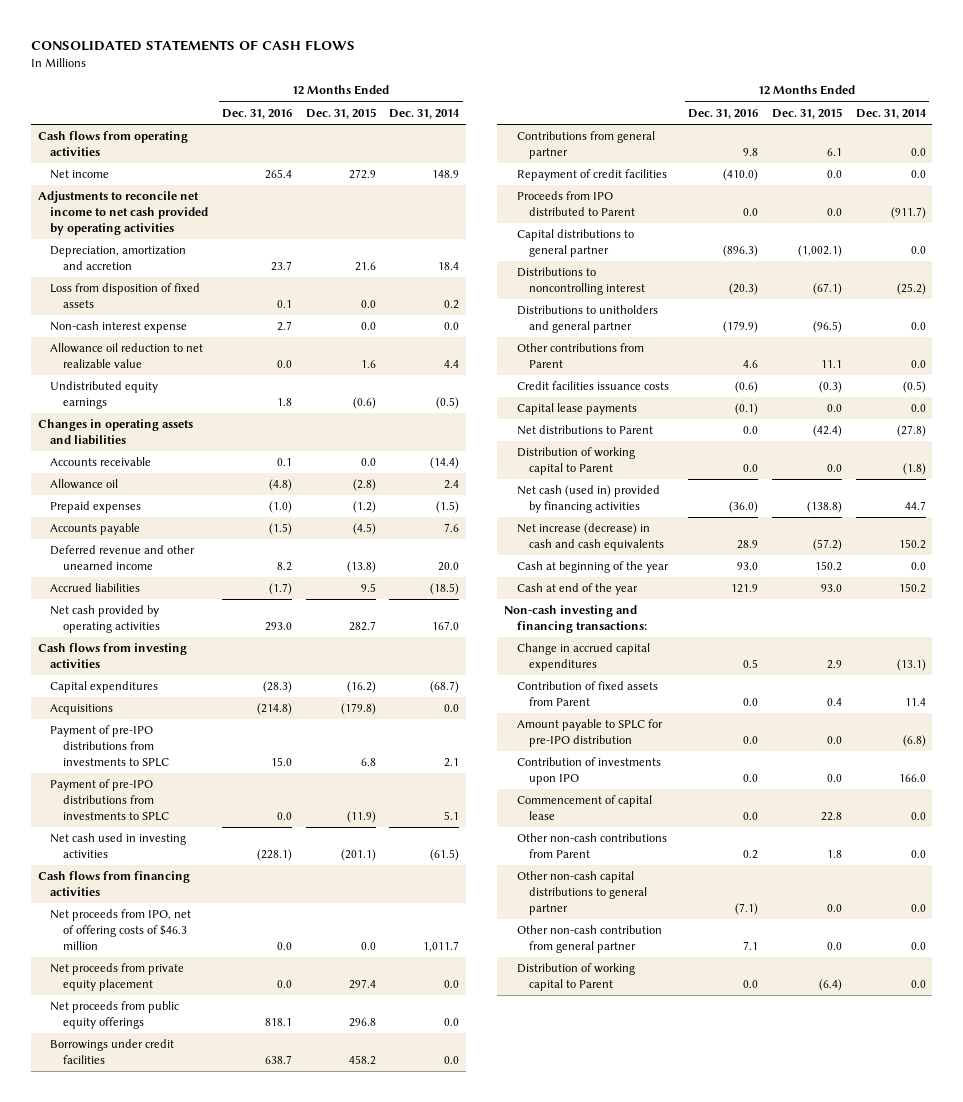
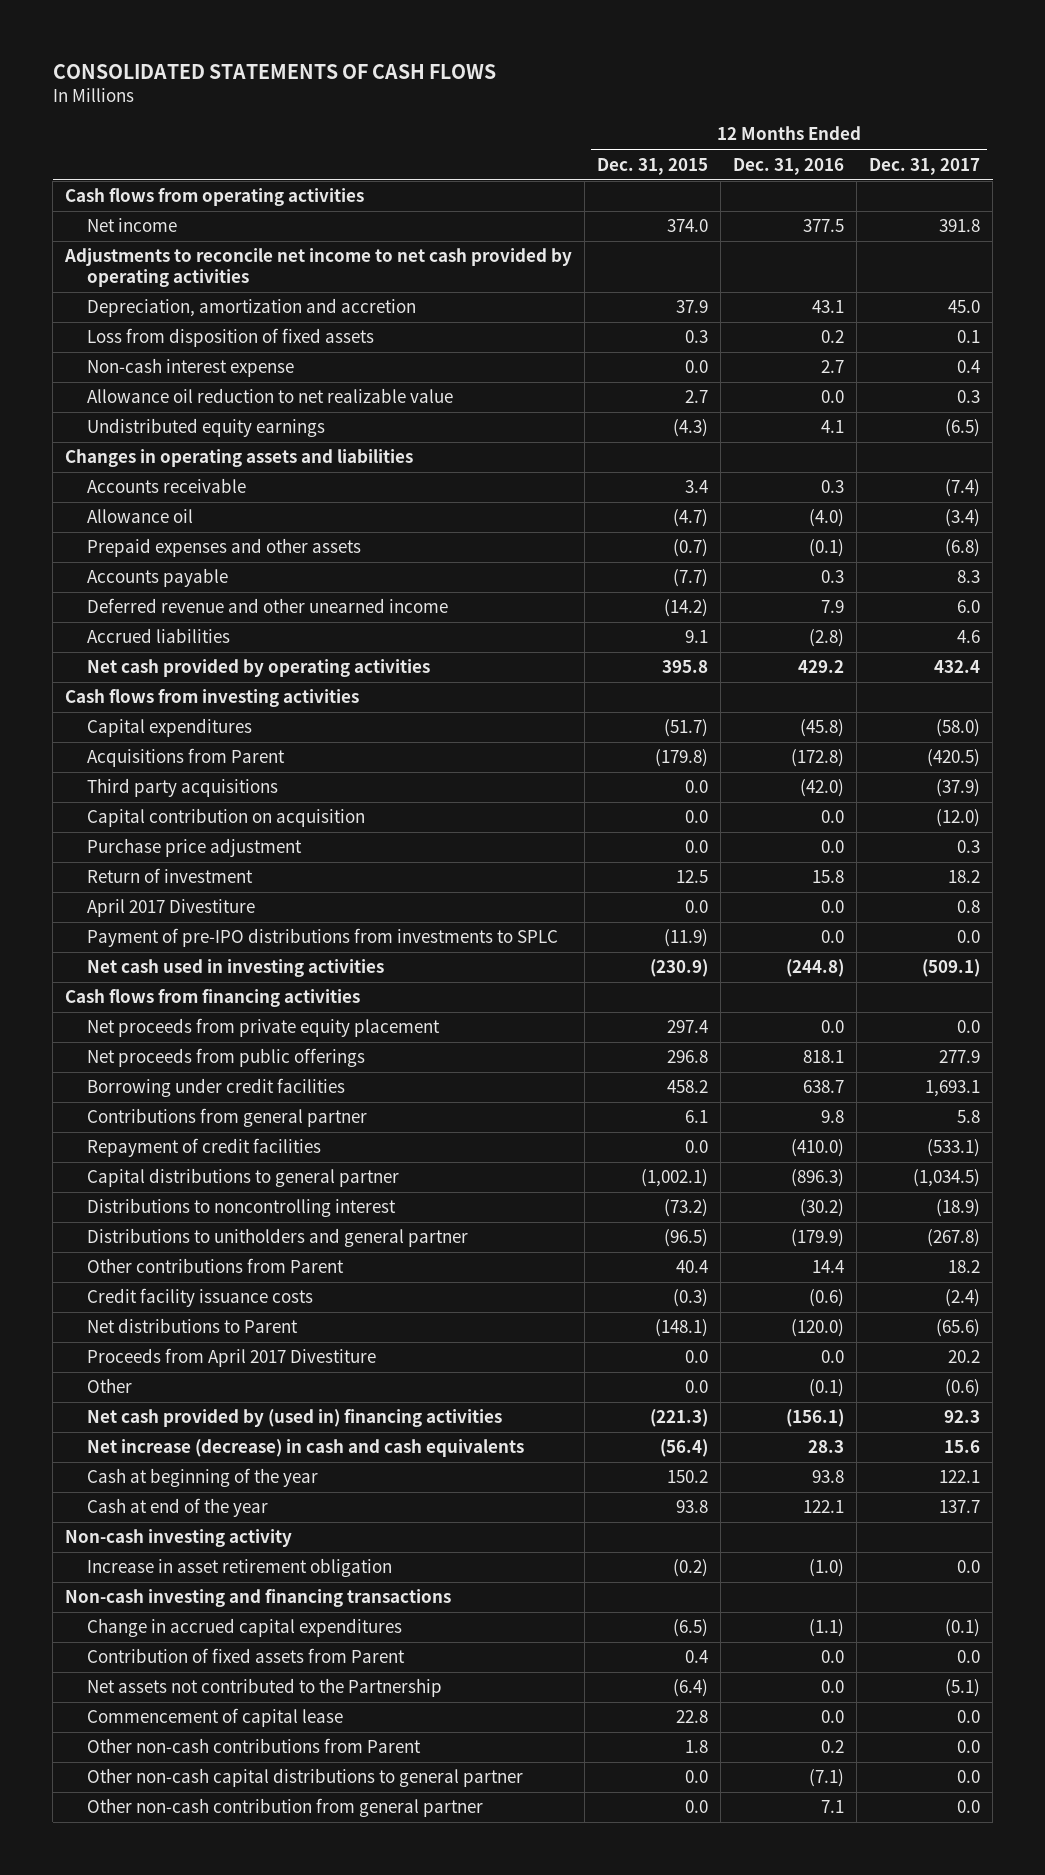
[389,108,461,119] Dec. 31, 2014 -> none
none -> [869,157,981,175] Dec. 31, 2017
[265,169,293,180] 265.4 -> [803,219,845,233] 377.5
[348,169,376,180] 272.9 -> [667,219,709,233] 374.0
[271,261,293,272] 23.7 -> [812,300,845,314] 43.1
[354,262,376,272] 21.6 -> [676,300,709,314] 37.9
[277,300,293,309] 0.1 -> [821,330,845,344] 0.2
[360,300,376,309] 0.0 -> [685,330,709,344] 0.3
[360,360,376,369] 1.6 -> [685,390,709,404] 2.7
[277,398,293,407] 1.8 -> [821,420,845,434] 4.1
[352,397,376,410] (0.6) -> [673,419,709,438] (4.3)
[50,501,142,514] Prepaid expenses -> none
[277,458,293,467] 0.1 -> [821,480,845,494] 0.3
[360,458,376,467] 0.0 -> [685,480,709,494] 3.4
[269,479,293,492] (4.8) -> [809,509,845,528] (4.0)
[352,479,376,492] (2.8) -> [673,509,709,528] (4.7)
none -> [87,538,362,558] Prepaid expenses and other assets
[269,523,293,536] (1.5) -> [821,570,845,584] 0.3
[352,523,376,536] (4.5) -> [673,569,709,588] (7.7)
[277,562,293,572] 8.2 -> [821,600,845,614] 7.9
[346,561,376,574] (13.8) -> [664,599,709,618] (14.2)
[269,583,293,596] (1.7) -> [809,629,845,648] (2.8)
[360,583,376,593] 9.5 -> [685,630,709,644] 9.1
[265,622,293,632] 293.0 -> [798,660,845,674] 429.2
[348,621,376,632] 282.7 -> [662,660,709,674] 395.8
[263,681,293,694] (28.3) -> [800,719,845,738] (45.8)
[346,681,376,694] (16.2) -> [664,719,709,738] (51.7)
[50,704,114,716] Acquisitions -> [87,748,286,768] Acquisitions from Parent
[257,703,293,716] (214.8) -> [791,749,845,768] (172.8)
none -> [87,778,279,798] Third party acquisitions
none -> [87,808,366,828] Capital contribution on acquisition
none -> [87,838,303,858] Purchase price adjustment
[50,725,170,767] Payment of pre-IPO distributions from investments to SPLC -> [87,868,254,884] Return of investment
[271,756,293,766] 15.0 -> [812,870,845,884] 15.8
[360,757,376,766] 6.8 -> [676,870,709,884] 12.5
none -> [87,899,256,918] April 2017 Divestiture
[257,849,293,862] (228.1) -> [786,959,845,978] (244.8)
[340,849,376,862] (201.1) -> [650,959,709,978] (230.9)
[50,909,192,950] Net proceeds from IPO, net of offering costs of $46.3 million -> none
[50,1001,180,1030] Net proceeds from public equity offerings -> [87,1048,366,1068] Net proceeds from public offerings
[50,1039,175,1065] Borrowings under credit facilities -> [87,1078,346,1098] Borrowing under credit facilities
[516,191,636,217] Proceeds from IPO distributed to Parent -> none
[729,283,759,296] (20.3) -> [800,1199,845,1218] (30.2)
[812,283,842,296] (67.1) -> [664,1199,709,1218] (73.2)
[516,403,637,416] Capital lease payments -> none
[516,447,635,476] Distribution of working capital to Parent -> none
[743,360,759,369] 4.6 -> [812,1260,845,1274] 14.4
[820,360,842,369] 11.1 -> [676,1260,709,1274] 40.4
[516,381,669,391] Credit facilities issuance costs -> [87,1288,314,1308] Credit facility issuance costs
[743,426,759,435] 0.0 -> [791,1319,845,1338] (120.0)
[812,425,842,438] (42.4) -> [655,1319,709,1338] (148.1)
none -> [87,1348,377,1368] Proceeds from April 2017 Divestiture
none -> [87,1378,133,1394] Other
[516,485,660,514] Net cash (used in) provided by financing activities -> [87,1409,503,1428] Net cash provided by (used in) financing activities
[729,501,759,514] (36.0) -> [786,1409,845,1428] (156.1)
[806,501,842,514] (138.8) -> [650,1409,709,1428] (221.3)
[737,540,759,550] 28.9 -> [808,1440,845,1454] 28.3
[812,539,842,552] (57.2) -> [660,1439,709,1458] (56.4)
[737,562,759,571] 93.0 -> [812,1470,845,1484] 93.8
[731,584,759,594] 121.9 -> [803,1500,845,1514] 122.1
[820,584,842,593] 93.0 -> [676,1500,709,1514] 93.8
none -> [65,1529,293,1548] Non-cash investing activity
none -> [87,1558,393,1578] Increase in asset retirement obligation
[503,605,647,634] Non-cash investing and financing transactions: -> [65,1589,452,1608] Non-cash investing and financing transactions
[743,659,759,669] 0.5 -> [809,1619,845,1638] (1.1)
[826,660,842,670] 2.9 -> [673,1619,709,1638] (6.5)
[516,719,663,748] Amount payable to SPLC for pre-IPO distribution -> none
[516,757,661,786] Contribution of investments upon IPO -> none
none -> [87,1678,443,1698] Net assets not contributed to the Partnership
[516,963,635,992] Distribution of working capital to Parent -> none

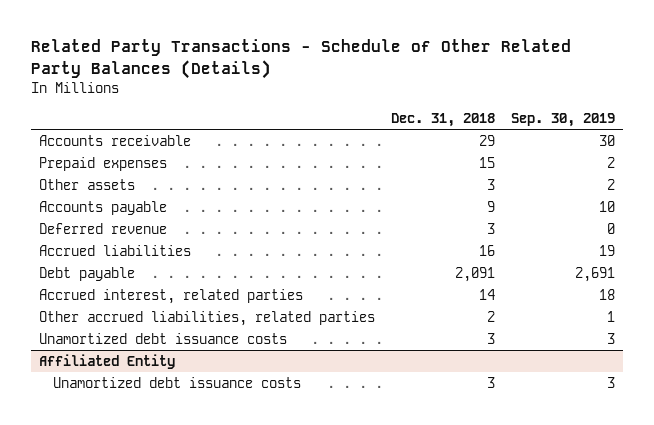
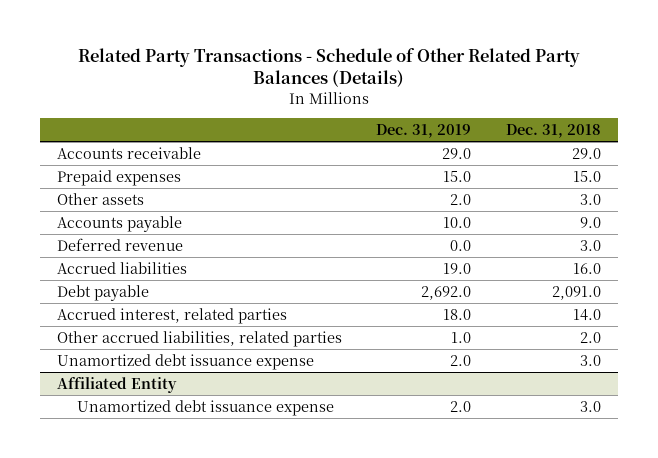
[511,112,616,127] Sep. 30, 2019 -> none
none -> [376,123,472,138] Dec. 31, 2019
[478,134,495,146] 29 -> [572,147,602,159] 29.0
[478,156,495,168] 15 -> [573,170,602,182] 15.0
[486,178,495,190] 3 -> [580,193,602,205] 3.0
[486,200,495,212] 9 -> [580,216,602,228] 9.0
[486,222,495,234] 3 -> [580,239,602,251] 3.0
[478,244,495,256] 16 -> [573,262,602,274] 16.0
[454,266,495,282] 2,091 -> [552,285,602,300] 2,091.0
[478,288,495,300] 14 -> [573,308,602,321] 14.0
[486,310,495,322] 2 -> [580,331,602,343] 2.0
[38,332,287,344] Unamortized debt issuance costs -> [56,353,314,370] Unamortized debt issuance expense
[486,332,495,344] 3 -> [580,354,602,366] 3.0
[52,376,301,388] Unamortized debt issuance costs -> [77,399,335,416] Unamortized debt issuance expense
[486,376,495,388] 3 -> [580,400,602,412] 3.0

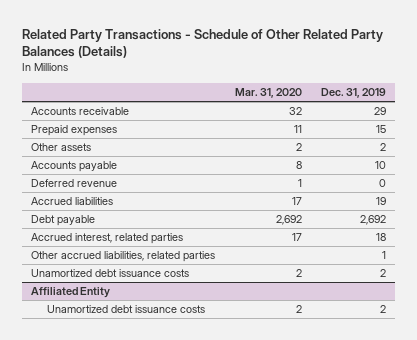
[506,123,602,138] Dec. 31, 2018 -> none
none -> [234,87,302,98] Mar. 31, 2020
[442,147,472,159] 29.0 -> [373,107,386,116] 29
[443,170,472,182] 15.0 -> [375,125,386,134] 15
[450,193,472,205] 2.0 -> [379,143,386,152] 2
[443,216,472,228] 10.0 -> [374,161,386,170] 10
[450,239,472,251] 0.0 -> [378,179,386,188] 0
[443,262,472,274] 19.0 -> [375,197,386,206] 19
[421,285,472,300] 2,692.0 -> [359,215,386,226] 2,692
[443,308,472,320] 18.0 -> [375,233,386,242] 18
[451,331,472,343] 1.0 -> [381,251,386,260] 1
[56,353,314,370] Unamortized debt issuance expense -> [31,269,190,278] Unamortized debt issuance costs
[450,354,472,366] 2.0 -> [379,269,386,278] 2
[77,399,335,416] Unamortized debt issuance expense -> [46,305,205,314] Unamortized debt issuance costs
[450,400,472,412] 2.0 -> [379,305,386,314] 2

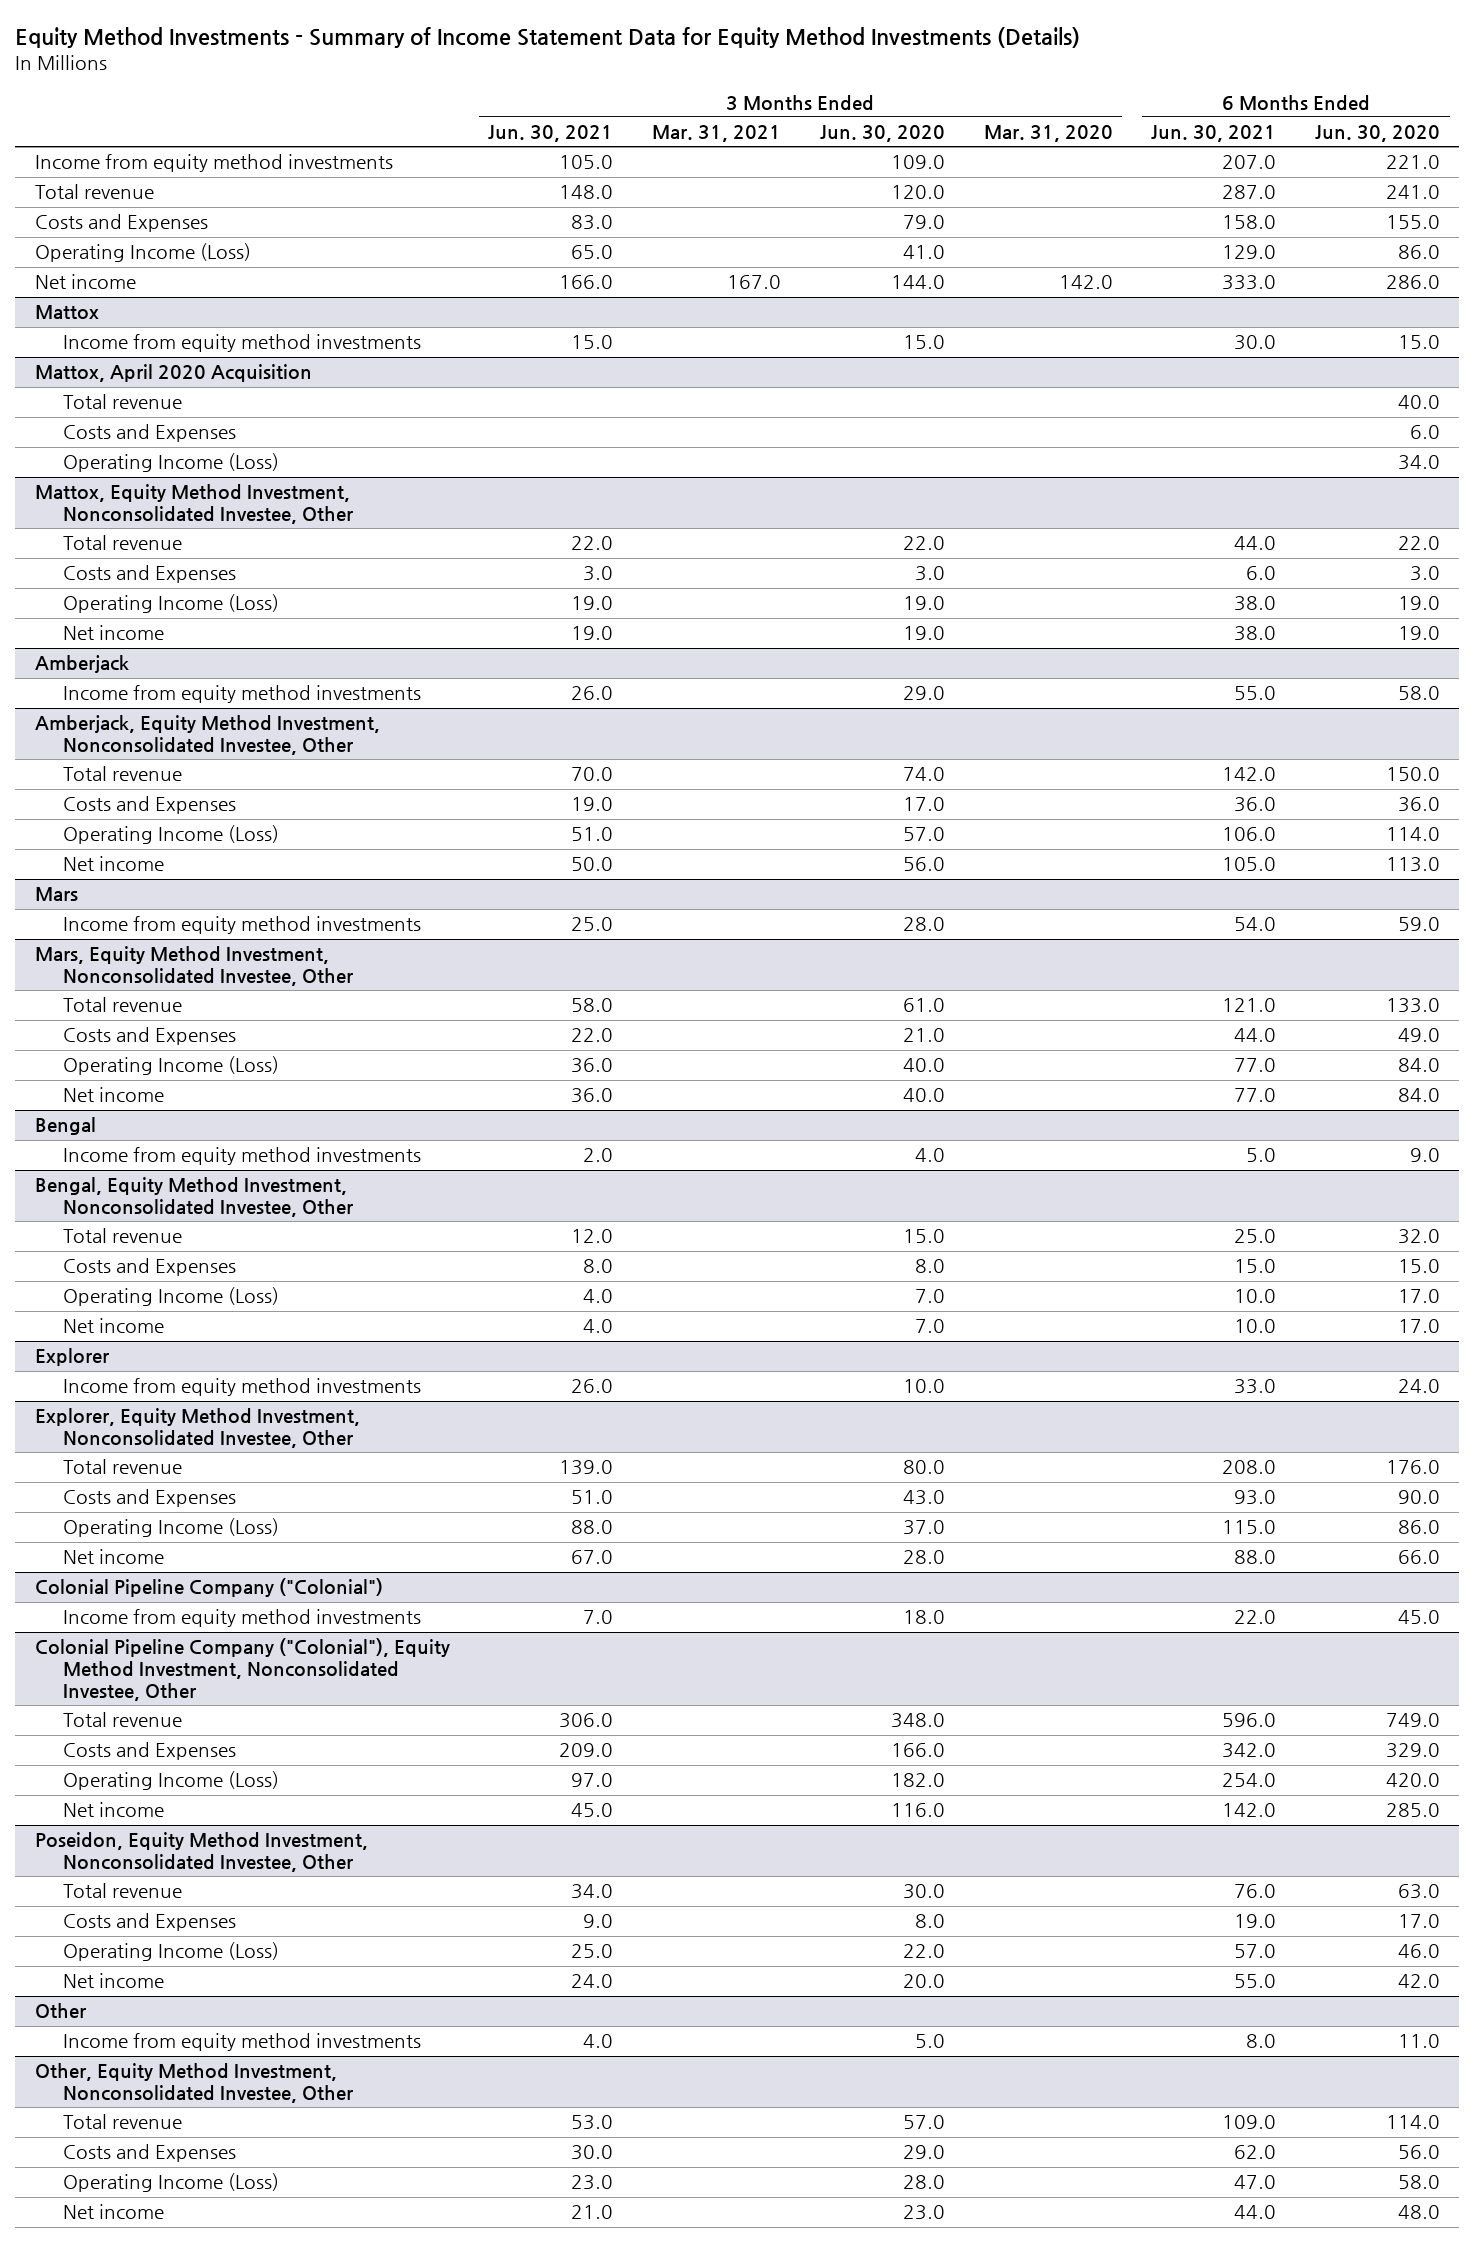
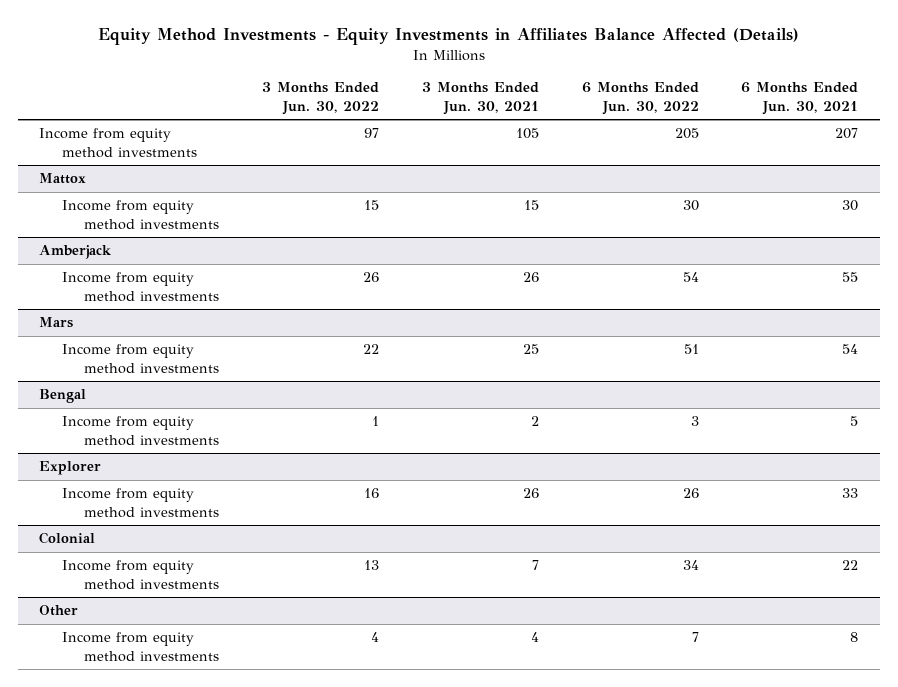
[15,26,1081,48] Equity Method Investments - Summary of Income Statement Data for Equity Method Investments (Details) -> [97,28,799,46] Equity Method Investments - Equity Investments in Affiliates Balance Affected (Details)
[652,125,782,143] Mar. 31, 2021 -> none
[819,125,945,143] Jun. 30, 2020 -> none
[983,125,1113,143] Mar. 31, 2020 -> none
[1315,125,1441,143] Jun. 30, 2020 -> none
none -> [262,82,380,115] 3 Months Ended Jun. 30, 2022
none -> [581,82,699,115] 6 Months Ended Jun. 30, 2022
[34,184,154,200] Total revenue -> none
[34,214,208,233] Costs and Expenses -> none
[34,243,251,263] Operating Income (Loss) -> none
[34,274,136,290] Net income -> none
[559,155,614,170] 105.0 -> [515,128,539,140] 105
[1222,155,1277,170] 207.0 -> [835,128,859,140] 207
[34,364,312,383] Mattox, April 2020 Acquisition -> none
[62,394,182,410] Total revenue -> none
[62,424,236,443] Costs and Expenses -> none
[62,453,279,473] Operating Income (Loss) -> none
[34,484,353,525] Mattox, Equity Method Investment, Nonconsolidated Investee, Other -> none
[62,535,182,551] Total revenue -> none
[62,565,236,584] Costs and Expenses -> none
[62,594,279,614] Operating Income (Loss) -> none
[62,625,164,641] Net income -> none
[571,335,614,350] 15.0 -> [523,200,539,211] 15
[1234,335,1277,351] 30.0 -> [842,200,859,212] 30
[34,715,380,756] Amberjack, Equity Method Investment, Nonconsolidated Investee, Other -> none
[62,766,182,782] Total revenue -> none
[62,796,236,815] Costs and Expenses -> none
[62,825,279,845] Operating Income (Loss) -> none
[62,856,164,872] Net income -> none
[571,686,614,701] 26.0 -> [522,272,539,283] 26
[1234,686,1277,701] 55.0 -> [842,272,859,283] 55
[34,946,353,987] Mars, Equity Method Investment, Nonconsolidated Investee, Other -> none
[62,997,182,1013] Total revenue -> none
[62,1027,236,1046] Costs and Expenses -> none
[62,1056,279,1076] Operating Income (Loss) -> none
[62,1087,164,1103] Net income -> none
[571,917,614,932] 25.0 -> [522,344,539,355] 25
[1234,917,1277,932] 54.0 -> [842,344,859,355] 54
[34,1177,353,1218] Bengal, Equity Method Investment, Nonconsolidated Investee, Other -> none
[62,1228,182,1244] Total revenue -> none
[62,1258,236,1277] Costs and Expenses -> none
[62,1287,279,1307] Operating Income (Loss) -> none
[62,1318,164,1334] Net income -> none
[583,1148,614,1163] 2.0 -> [530,416,539,427] 2
[1246,1148,1277,1163] 5.0 -> [850,416,859,427] 5
[34,1408,360,1449] Explorer, Equity Method Investment, Nonconsolidated Investee, Other -> none
[62,1459,182,1475] Total revenue -> none
[62,1489,236,1508] Costs and Expenses -> none
[62,1518,279,1538] Operating Income (Loss) -> none
[62,1549,164,1565] Net income -> none
[34,1638,450,1702] Colonial Pipeline Company ("Colonial"), Equity Method Investment, Nonconsolidated Investee, Other -> none
[62,1712,182,1728] Total revenue -> none
[62,1742,236,1761] Costs and Expenses -> none
[62,1771,279,1791] Operating Income (Loss) -> none
[62,1802,164,1818] Net income -> none
[34,1832,368,1873] Poseidon, Equity Method Investment, Nonconsolidated Investee, Other -> none
[62,1883,182,1899] Total revenue -> none
[62,1913,236,1932] Costs and Expenses -> none
[62,1942,279,1962] Operating Income (Loss) -> none
[62,1973,164,1989] Net income -> none
[571,1379,614,1394] 26.0 -> [522,488,539,499] 26
[1234,1379,1277,1395] 33.0 -> [842,488,859,499] 33
[34,1578,383,1598] Colonial Pipeline Company ("Colonial") -> [39,532,96,545] Colonial
[583,1610,614,1625] 7.0 -> [531,560,539,571] 7
[1234,1610,1277,1625] 22.0 -> [842,560,859,571] 22
[34,2063,353,2104] Other, Equity Method Investment, Nonconsolidated Investee, Other -> none
[62,2114,182,2130] Total revenue -> none
[62,2144,236,2163] Costs and Expenses -> none
[62,2173,279,2193] Operating Income (Loss) -> none
[62,2204,164,2220] Net income -> none
[583,2034,614,2049] 4.0 -> [530,632,539,643] 4
[1246,2034,1277,2049] 8.0 -> [850,632,859,643] 8

